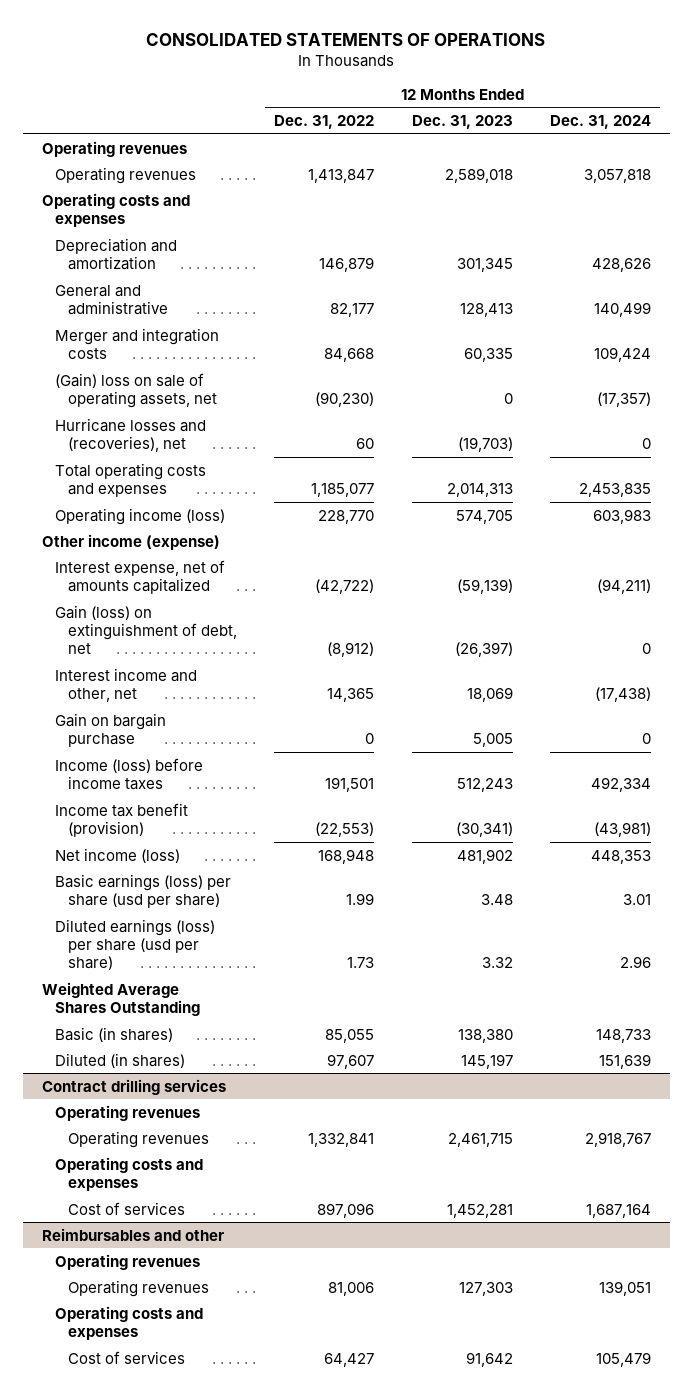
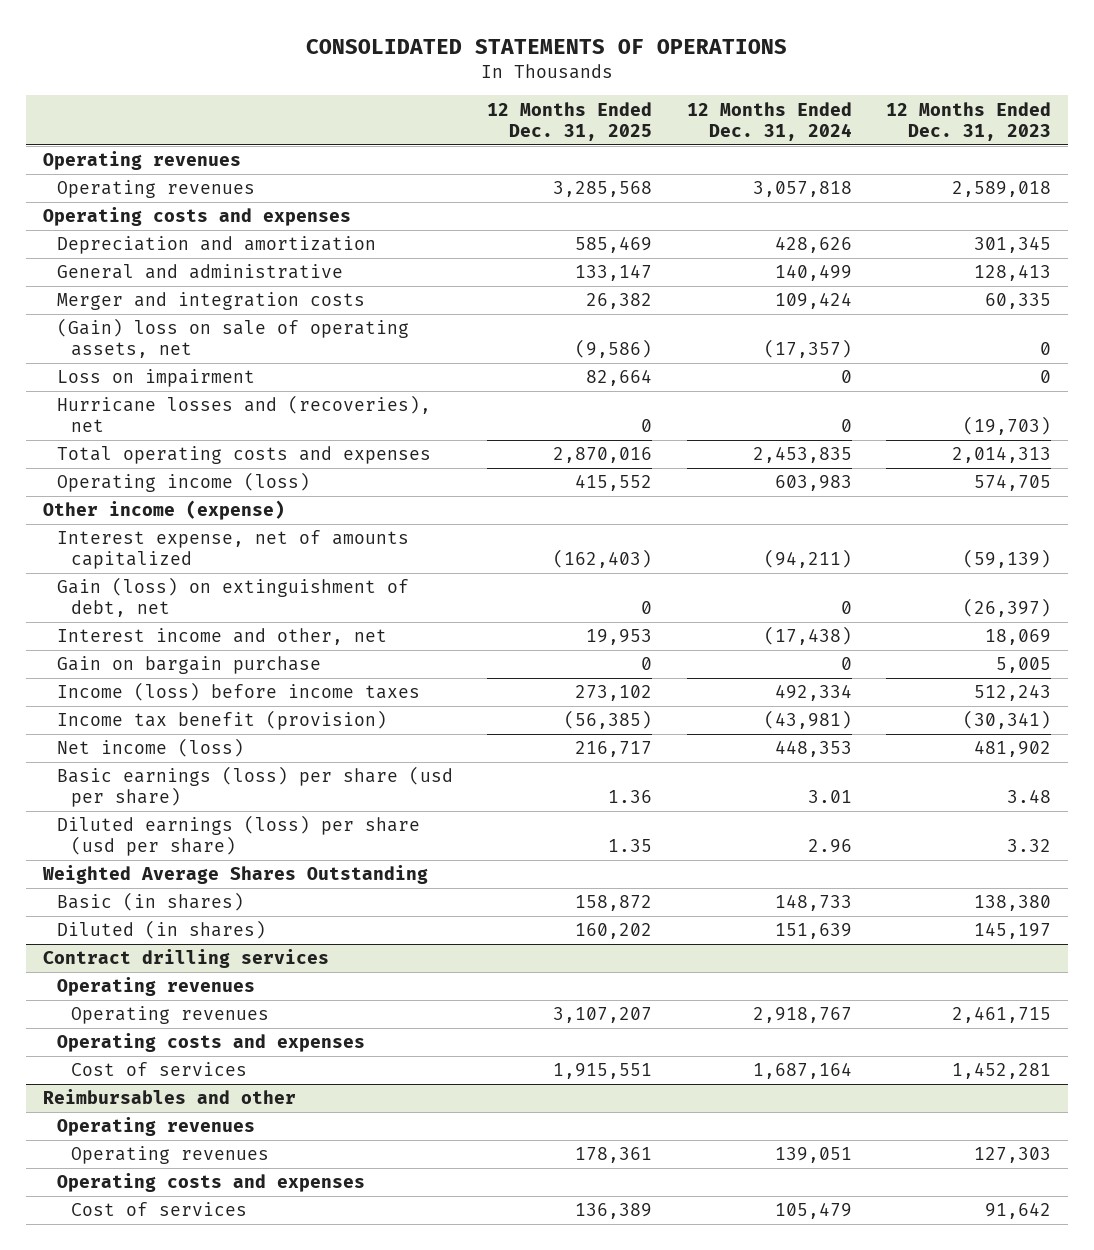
[274,115,375,130] Dec. 31, 2022 -> none
none -> [487,101,653,141] 12 Months Ended Dec. 31, 2025
none -> [57,369,256,388] Loss on impairment

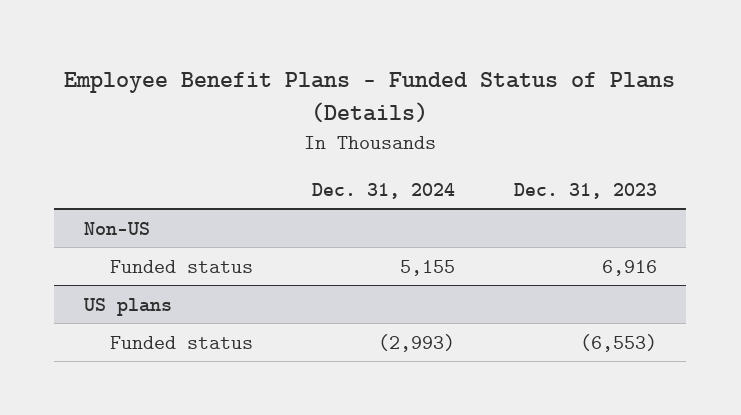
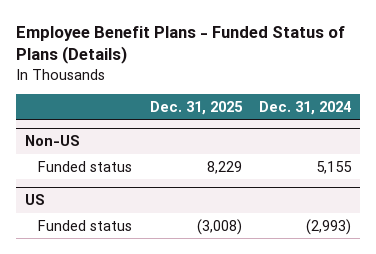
[513,182,657,199] Dec. 31, 2023 -> none
none -> [149,100,243,115] Dec. 31, 2025
[82,297,172,316] US plans -> [24,194,45,206] US

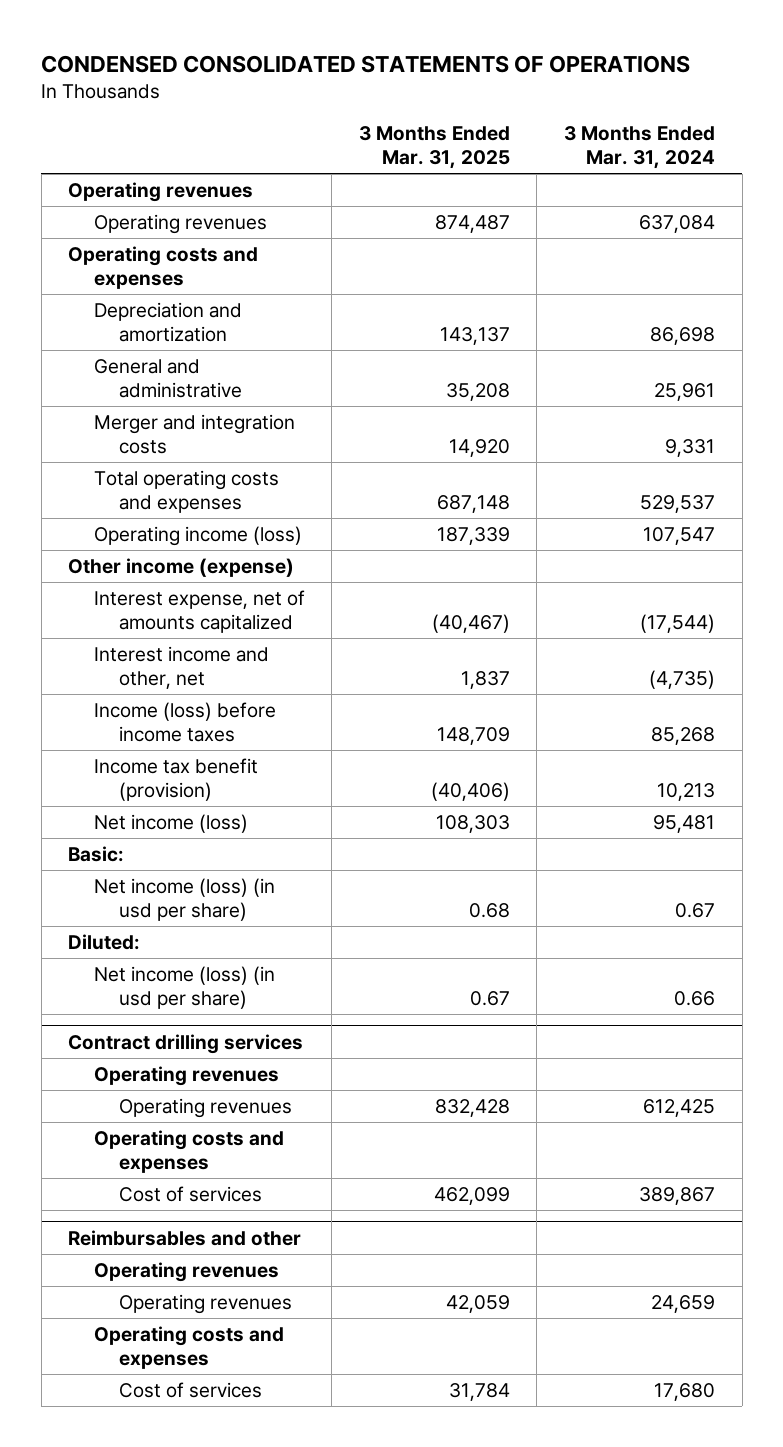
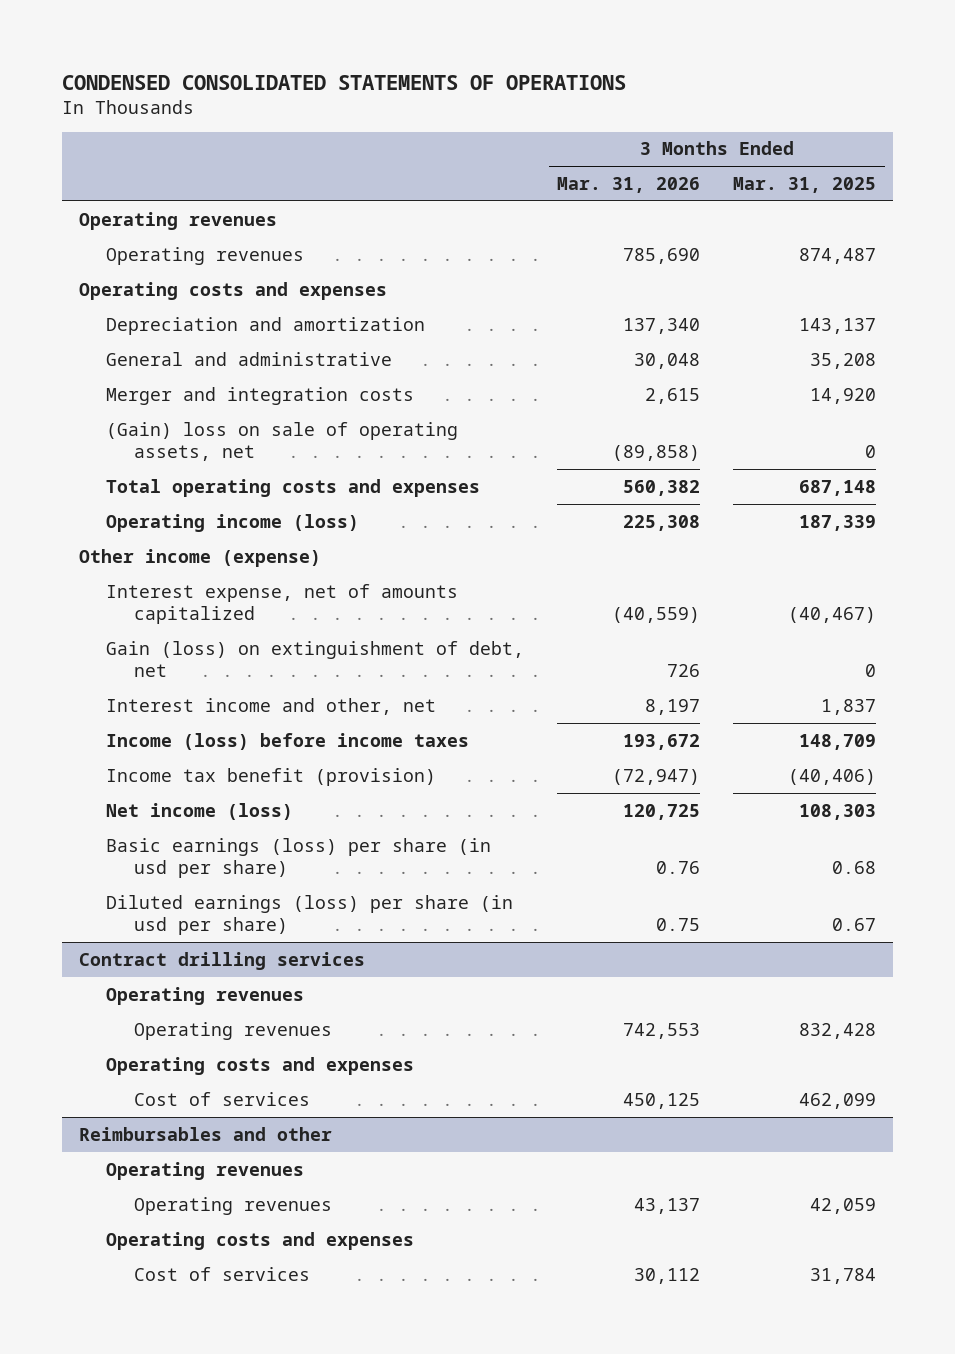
[563,126,715,170] 3 Months Ended Mar. 31, 2024 -> none
none -> [557,176,701,193] Mar. 31, 2026
none -> [106,421,459,461] (Gain) loss on sale of operating assets, net
none -> [106,640,525,677] Gain (loss) on extinguishment of debt, net
[68,845,125,862] Basic: -> none
[68,933,141,950] Diluted: -> none
[93,877,275,921] Net income (loss) (in usd per share) -> [106,837,492,878] Basic earnings (loss) per share (in usd per share)
[93,965,275,1009] Net income (loss) (in usd per share) -> [106,894,514,935] Diluted earnings (loss) per share (in usd per share)

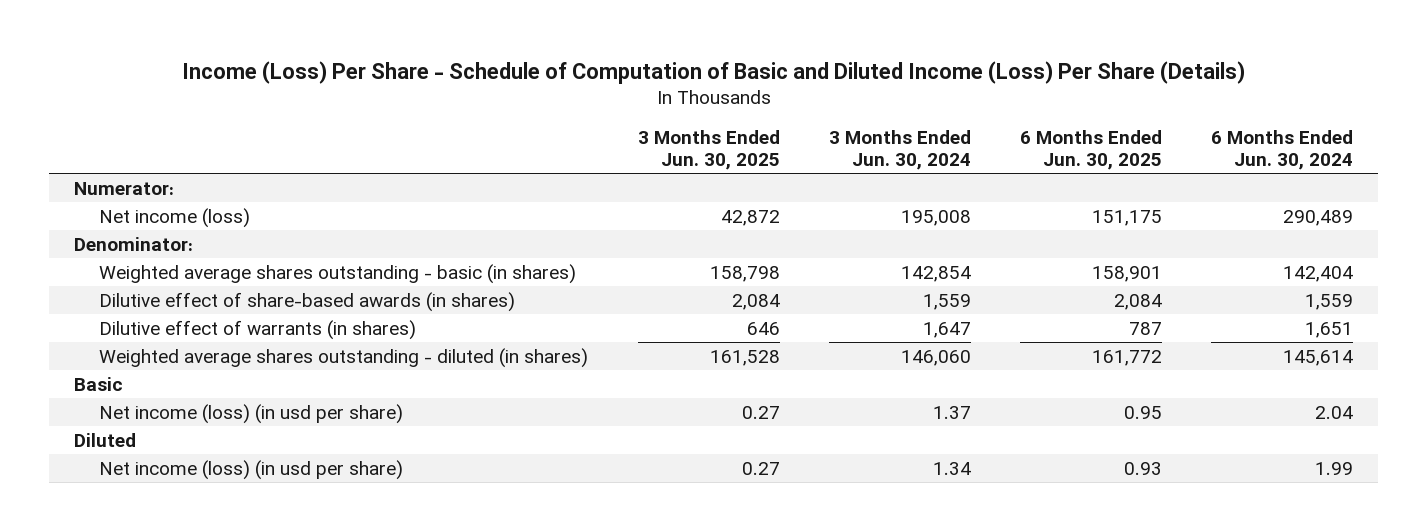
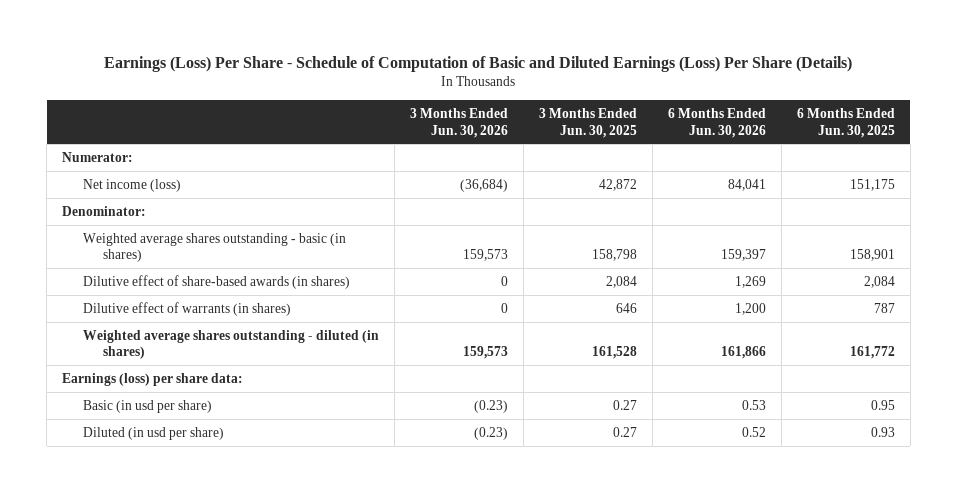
[181,60,1245,84] Income (Loss) Per Share - Schedule of Computation of Basic and Diluted Income (Loss) Per Share (Details) -> [104,55,853,72] Earnings (Loss) Per Share - Schedule of Computation of Basic and Diluted Earnings (Loss) Per Share (Details)
[828,129,971,170] 3 Months Ended Jun. 30, 2024 -> none
[1211,129,1354,170] 6 Months Ended Jun. 30, 2024 -> none
none -> [409,107,508,138] 3 Months Ended Jun. 30, 2026
none -> [667,107,766,138] 6 Months Ended Jun. 30, 2026
[74,376,124,391] Basic -> none
[74,432,137,447] Diluted -> none
none -> [62,372,244,386] Earnings (loss) per share data:
[99,403,404,424] Net income (loss) (in usd per share) -> [82,399,212,413] Basic (in usd per share)
[99,459,404,480] Net income (loss) (in usd per share) -> [82,426,224,440] Diluted (in usd per share)

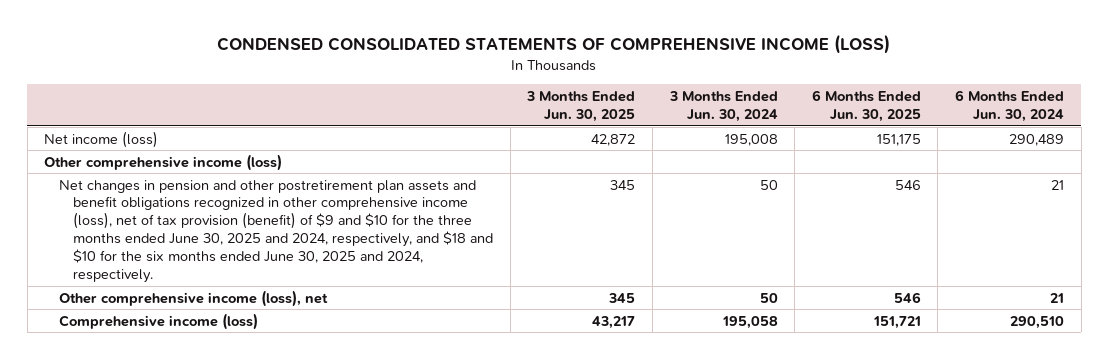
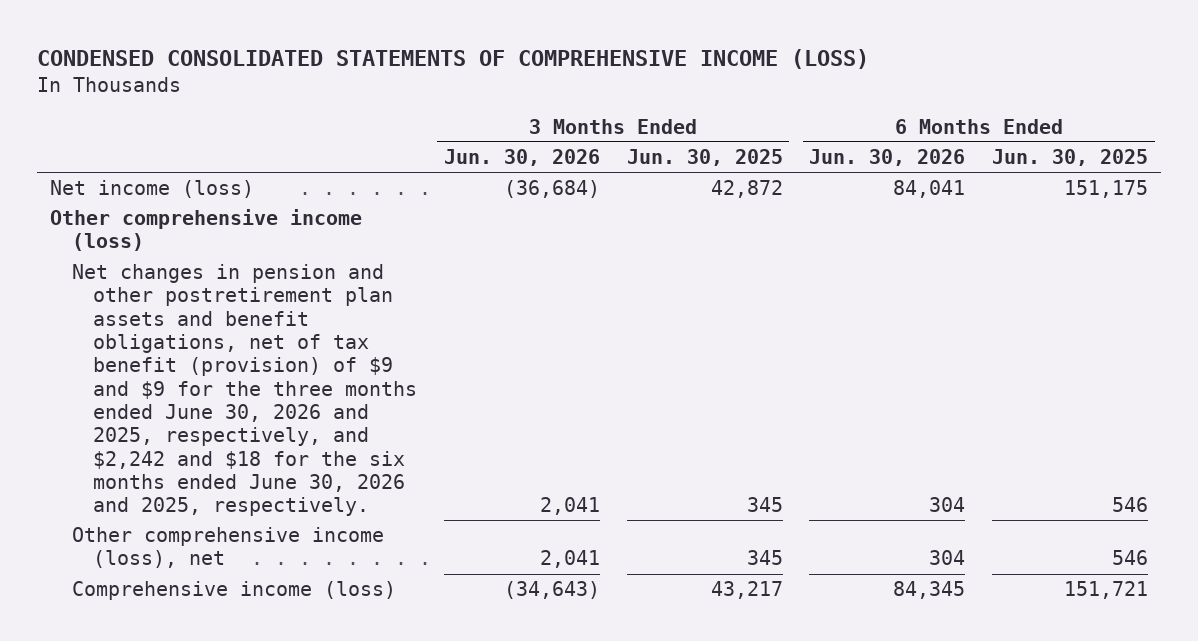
[668,90,778,122] 3 Months Ended Jun. 30, 2024 -> none
[955,89,1065,122] 6 Months Ended Jun. 30, 2024 -> none
none -> [444,149,601,167] Jun. 30, 2026
none -> [809,149,966,167] Jun. 30, 2026
[58,179,493,283] Net changes in pension and other postretirement plan assets and benefit obligations recognized in other comprehensive income (loss), net of tax provision (benefit) of $9 and $10 for the three months ended June 30, 2025 and 2024, respectively, and $18 and $10 for the six months ended June 30, 2025 and 2024, respectively. -> [71,264,418,517] Net changes in pension and other postretirement plan assets and benefit obligations, net of tax benefit (provision) of $9 and $9 for the three months ended June 30, 2026 and 2025, respectively, and $2,242 and $18 for the six months ended June 30, 2026 and 2025, respectively.

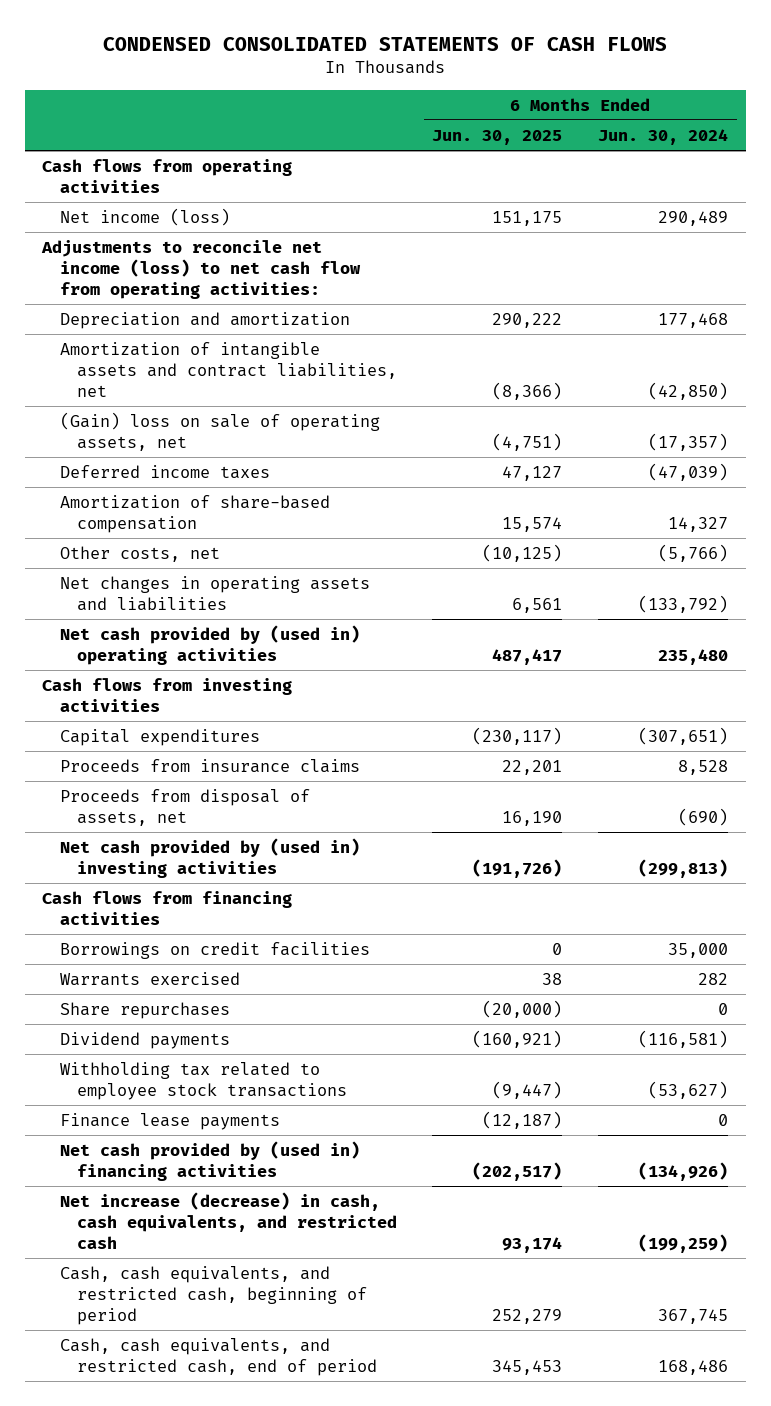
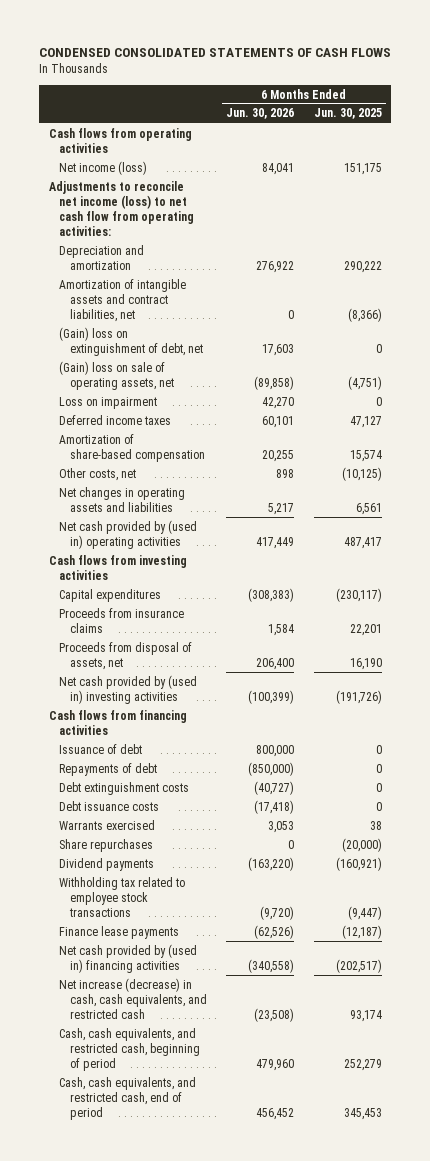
[598,128,729,145] Jun. 30, 2024 -> none
none -> [226,108,295,120] Jun. 30, 2026
none -> [59,326,204,356] (Gain) loss on extinguishment of debt, net
none -> [59,396,158,409] Loss on impairment
[59,941,370,959] Borrowings on credit facilities -> none
none -> [59,743,143,754] Issuance of debt
none -> [59,762,158,776] Repayments of debt
none -> [59,781,190,795] Debt extinguishment costs
none -> [59,800,160,811] Debt issuance costs

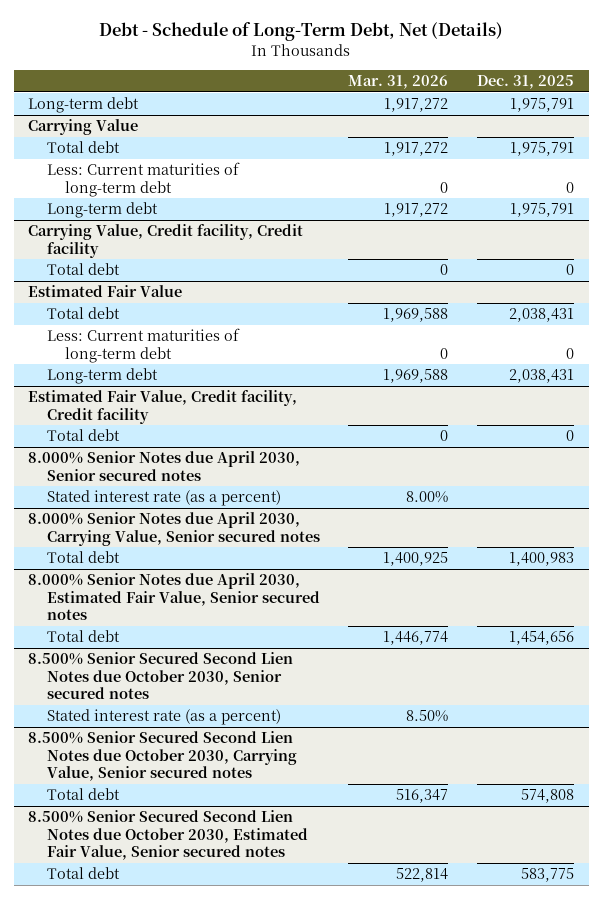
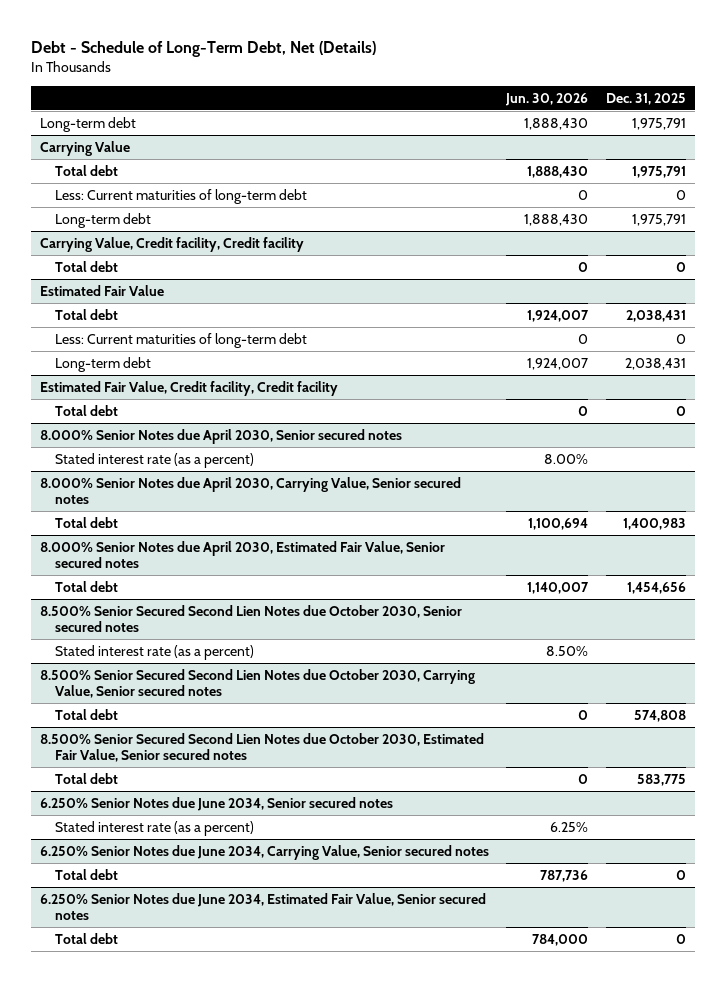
[348,75,449,90] Mar. 31, 2026 -> none
none -> [505,92,589,106] Jun. 30, 2026
none -> [39,796,393,811] 6.250% Senior Notes due June 2034, Senior secured notes
none -> [54,820,254,836] Stated interest rate (as a percent)
none -> [39,844,489,860] 6.250% Senior Notes due June 2034, Carrying Value, Senior secured notes
none -> [54,868,118,880] Total debt
none -> [39,892,486,921] 6.250% Senior Notes due June 2034, Estimated Fair Value, Senior secured notes
none -> [54,932,118,944] Total debt

